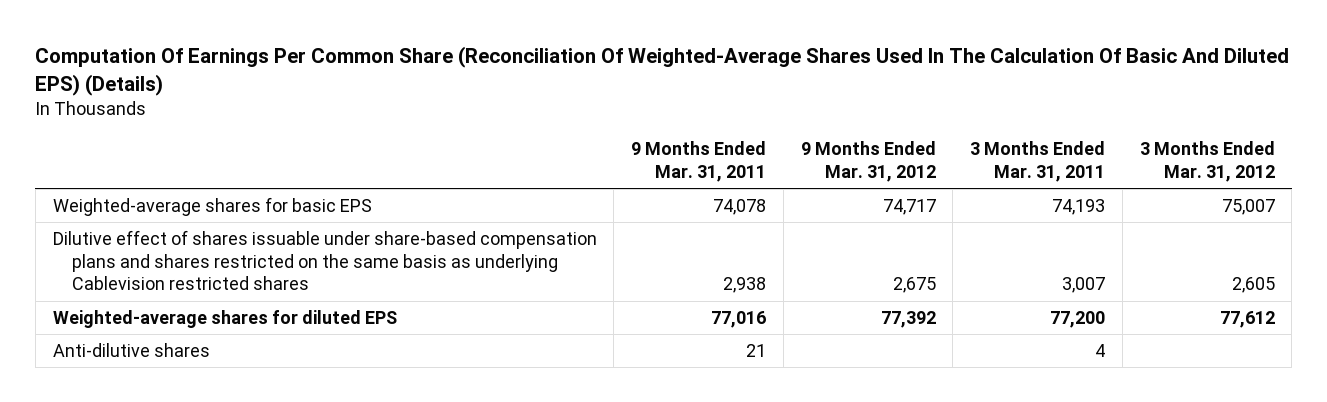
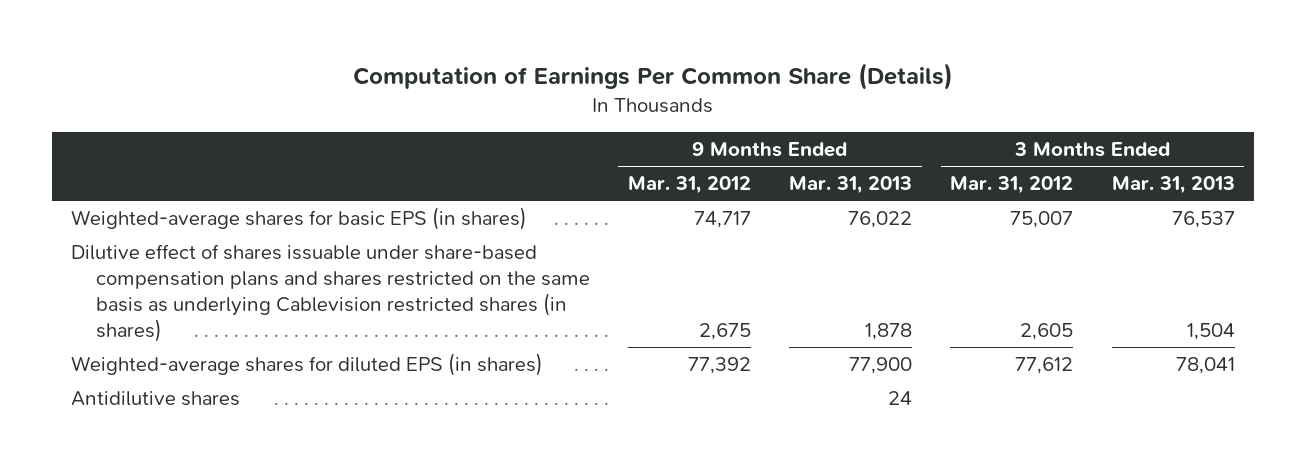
[35,46,1290,96] Computation Of Earnings Per Common Share (Reconciliation Of Weighted-Average Shares Used In The Calculation Of Basic And Diluted EPS) (Details) -> [352,62,953,90] Computation of Earnings Per Common Share (Details)
[631,141,767,183] 9 Months Ended Mar. 31, 2011 -> none
[970,141,1106,183] 3 Months Ended Mar. 31, 2011 -> none
none -> [789,176,913,195] Mar. 31, 2013
none -> [1111,176,1235,195] Mar. 31, 2013
[52,196,372,216] Weighted-average shares for basic EPS -> [70,206,527,230] Weighted-average shares for basic EPS (in shares)
[52,229,597,291] Dilutive effect of shares issuable under share-based compensation plans and shares restricted on the same basis as underlying Cablevision restricted shares -> [70,243,590,342] Dilutive effect of shares issuable under share-based compensation plans and shares restricted on the same basis as underlying Cablevision restricted shares (in shares)
[52,309,397,328] Weighted-average shares for diluted EPS -> [70,352,543,376] Weighted-average shares for diluted EPS (in shares)
[52,342,210,357] Anti-dilutive shares -> [70,390,240,406] Antidilutive shares

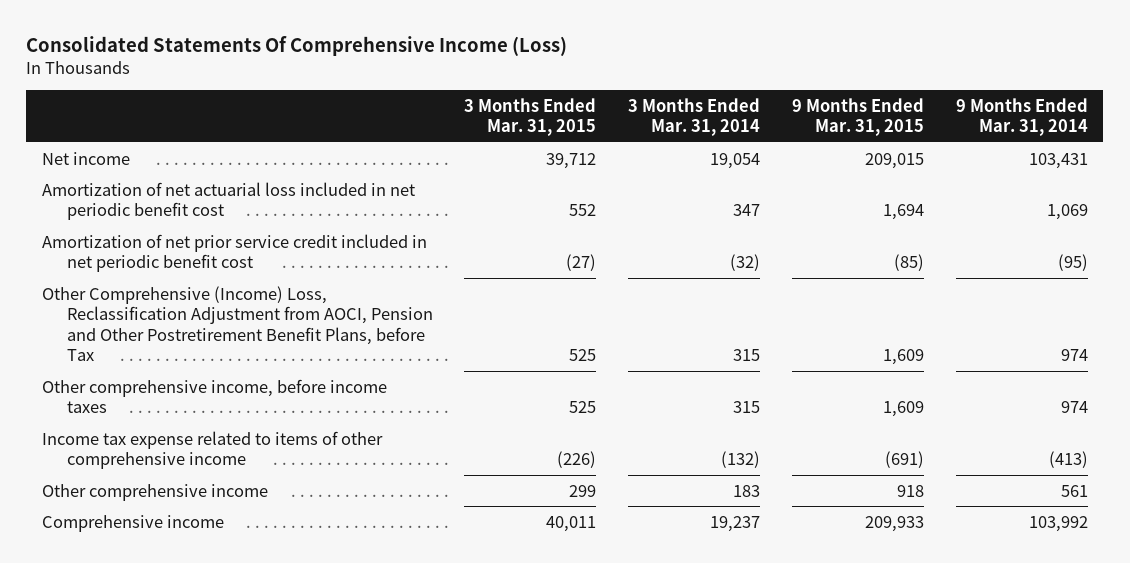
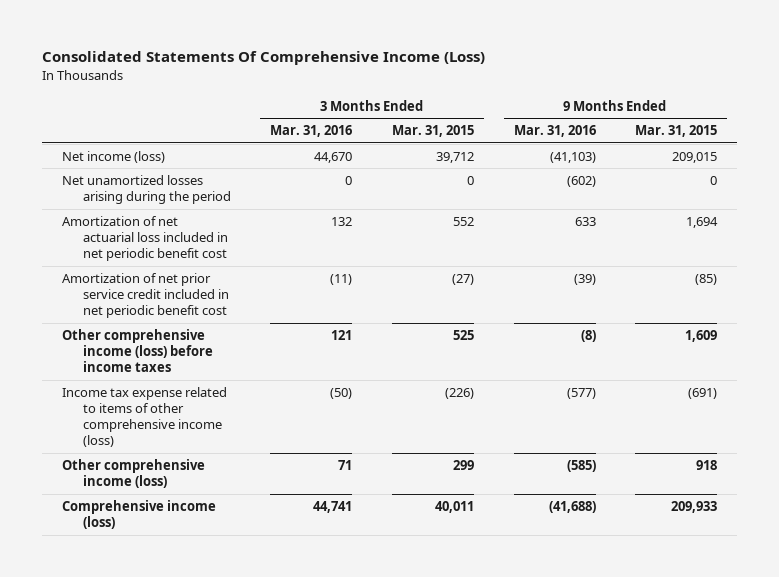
[628,97,761,137] 3 Months Ended Mar. 31, 2014 -> none
[955,97,1088,137] 9 Months Ended Mar. 31, 2014 -> none
none -> [270,125,353,138] Mar. 31, 2016
none -> [513,125,596,138] Mar. 31, 2016
[42,151,131,165] Net income -> [61,151,165,164] Net income (loss)
none -> [61,175,231,205] Net unamortized losses arising during the period
[42,285,433,362] Other Comprehensive (Income) Loss, Reclassification Adjustment from AOCI, Pension and Other Postretirement Benefit Plans, before Tax -> none
[42,378,388,414] Other comprehensive income, before income taxes -> [61,329,213,373] Other comprehensive income (loss) before income taxes
[42,430,384,470] Income tax expense related to items of other comprehensive income -> [61,387,227,448] Income tax expense related to items of other comprehensive income (loss)
[42,483,269,501] Other comprehensive income -> [61,459,205,489] Other comprehensive income (loss)
[42,514,225,532] Comprehensive income -> [61,500,216,530] Comprehensive income (loss)

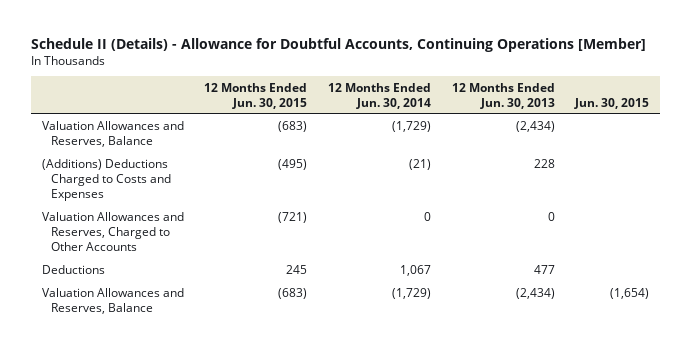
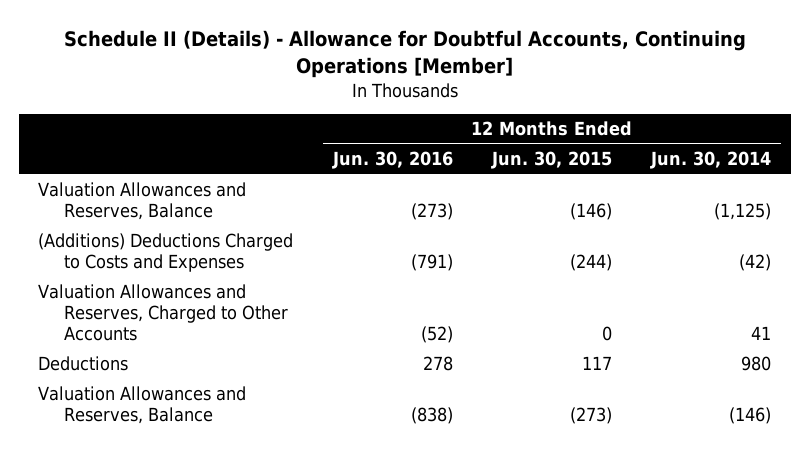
[451,82,555,109] 12 Months Ended Jun. 30, 2013 -> none
[574,97,650,109] Jun. 30, 2015 -> none
none -> [331,151,453,170] Jun. 30, 2016
[278,121,308,133] (683) -> [569,203,612,221] (146)
[391,121,431,133] (1,729) -> [714,203,772,221] (1,125)
[278,159,308,171] (495) -> [569,254,612,272] (244)
[408,159,431,171] (21) -> [739,254,772,272] (42)
[278,212,308,224] (721) -> [601,326,612,342] 0
[423,212,431,222] 0 -> [751,326,772,341] 41
[286,265,308,275] 245 -> [581,356,612,371] 117
[399,265,431,277] 1,067 -> [741,356,772,372] 980
[278,288,308,300] (683) -> [569,407,612,425] (273)
[391,288,431,300] (1,729) -> [729,407,772,425] (146)

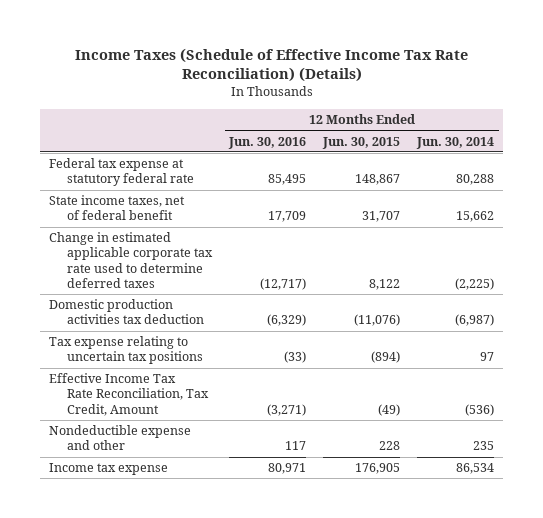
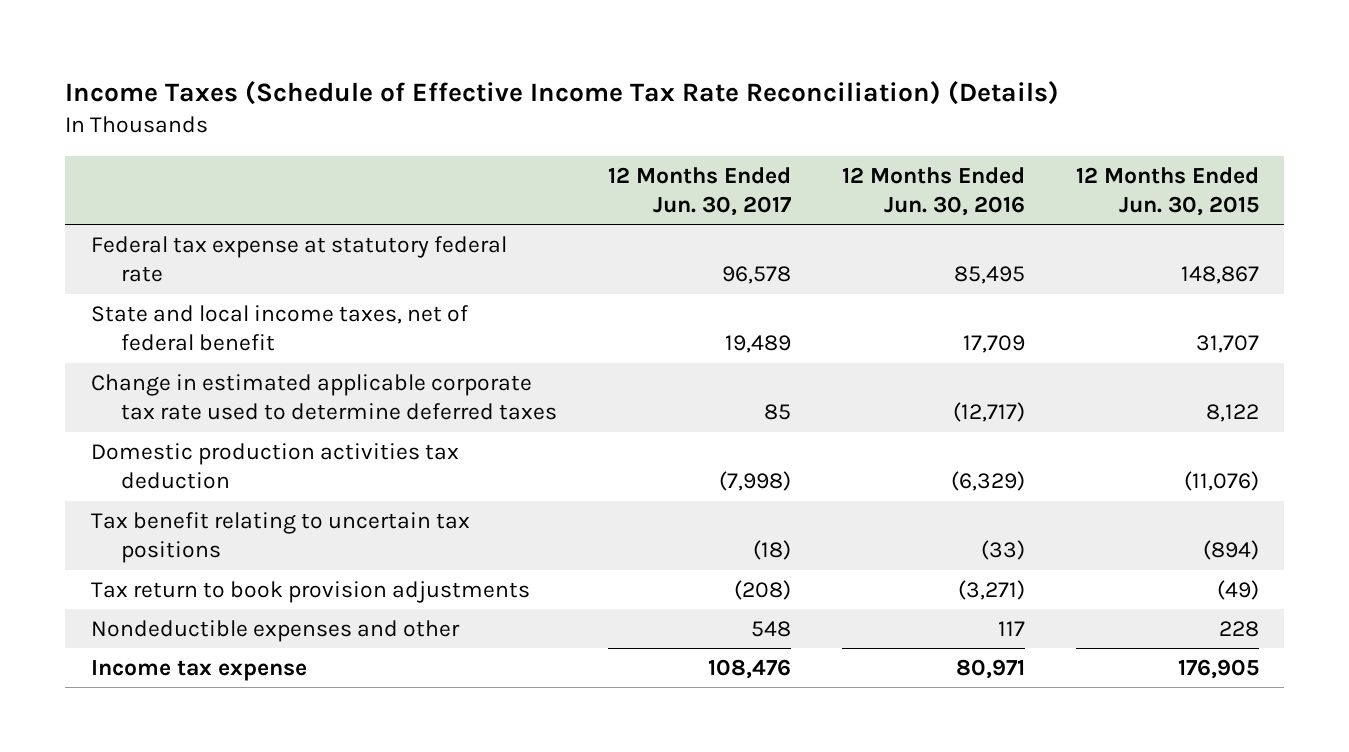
[416,136,495,149] Jun. 30, 2014 -> none
none -> [607,166,792,216] 12 Months Ended Jun. 30, 2017
[48,195,185,221] State income taxes, net of federal benefit -> [90,304,468,352] State and local income taxes, net of federal benefit
[48,336,204,365] Tax expense relating to uncertain tax positions -> [90,511,470,564] Tax benefit relating to uncertain tax positions
[48,373,210,416] Effective Income Tax Rate Reconciliation, Tax Credit, Amount -> [90,580,530,603] Tax return to book provision adjustments
[48,425,191,451] Nondeductible expense and other -> [90,619,460,642] Nondeductible expenses and other

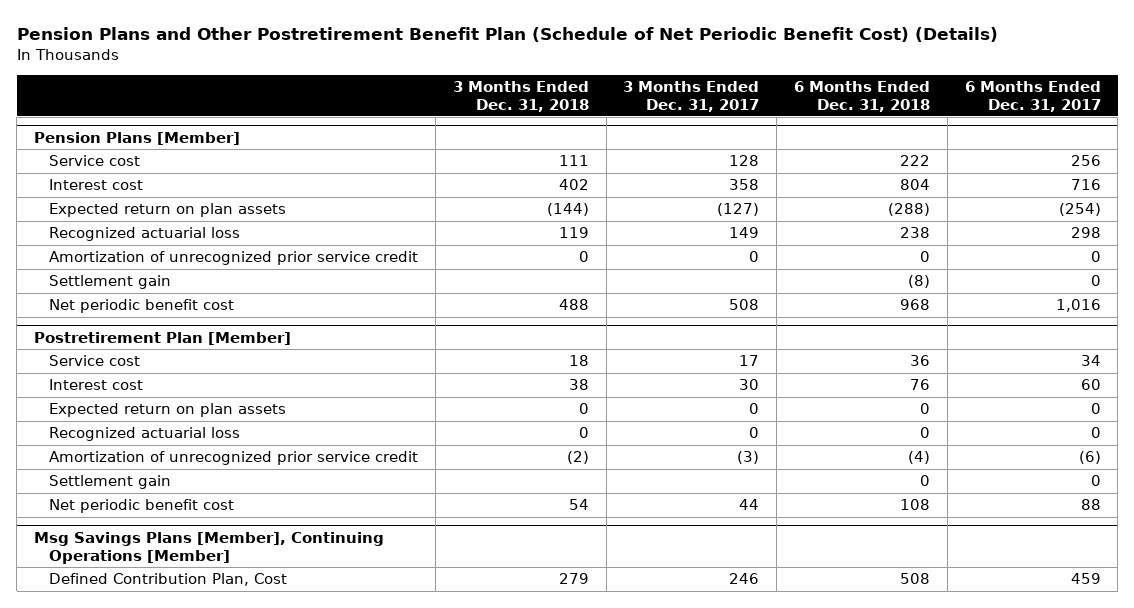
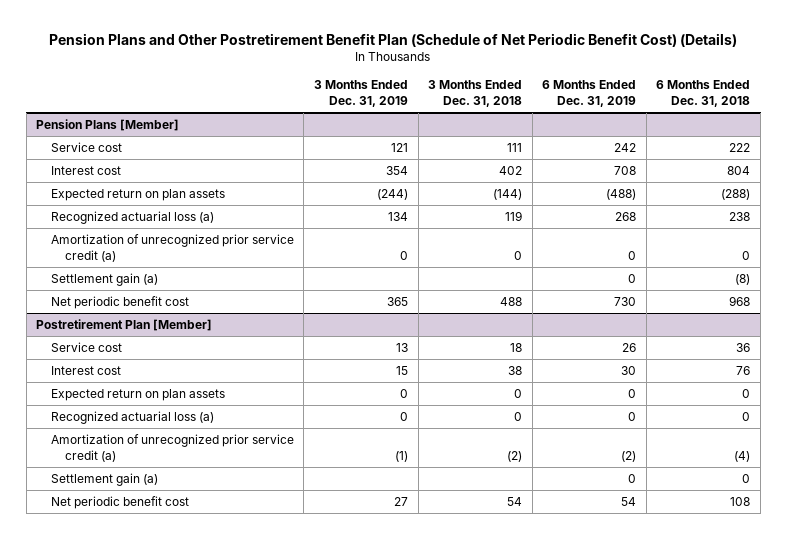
[623,80,760,112] 3 Months Ended Dec. 31, 2017 -> none
[964,80,1101,112] 6 Months Ended Dec. 31, 2017 -> none
none -> [313,80,408,107] 3 Months Ended Dec. 31, 2019
none -> [542,80,637,107] 6 Months Ended Dec. 31, 2019
[49,227,241,242] Recognized actuarial loss -> [50,211,214,225] Recognized actuarial loss (a)
[49,251,419,266] Amortization of unrecognized prior service credit -> [50,234,294,262] Amortization of unrecognized prior service credit (a)
[49,275,172,290] Settlement gain -> [50,273,158,287] Settlement gain (a)
[49,427,241,442] Recognized actuarial loss -> [50,411,214,425] Recognized actuarial loss (a)
[49,451,419,466] Amortization of unrecognized prior service credit -> [50,434,294,462] Amortization of unrecognized prior service credit (a)
[49,475,172,490] Settlement gain -> [50,473,158,487] Settlement gain (a)
[33,532,384,564] Msg Savings Plans [Member], Continuing Operations [Member] -> none
[49,573,288,587] Defined Contribution Plan, Cost -> none

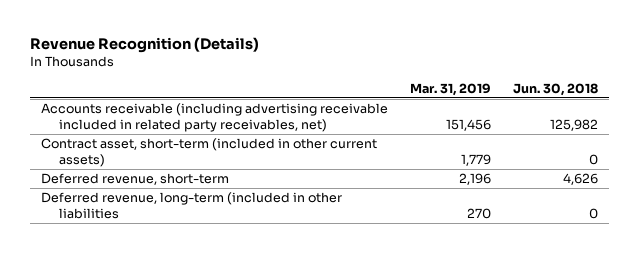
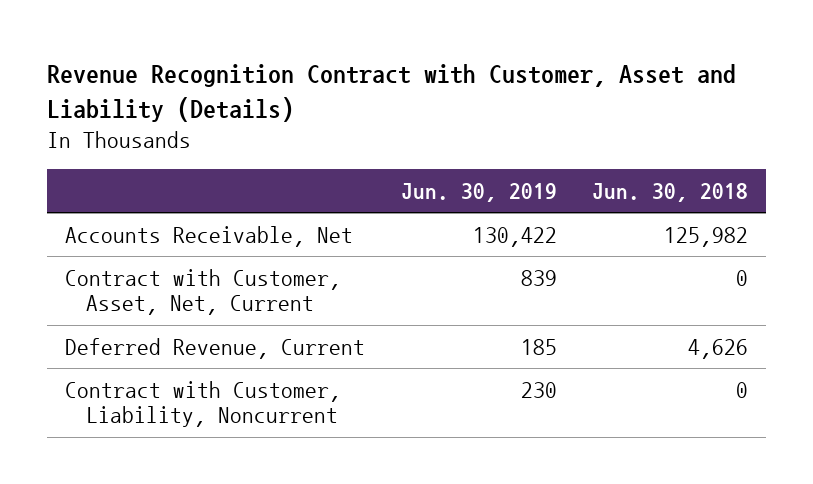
[29,37,259,54] Revenue Recognition (Details) -> [47,64,737,122] Revenue Recognition Contract with Customer, Asset and Liability (Details)
[409,82,491,96] Mar. 31, 2019 -> none
none -> [400,182,557,202] Jun. 30, 2019
[40,103,388,132] Accounts receivable (including advertising receivable included in related party receivables, net) -> [65,225,354,247] Accounts Receivable, Net
[40,138,377,167] Contract asset, short-term (included in other current assets) -> [65,268,342,316] Contract with Customer, Asset, Net, Current
[40,173,229,186] Deferred revenue, short-term -> [65,337,366,359] Deferred Revenue, Current
[40,192,342,219] Deferred revenue, long-term (included in other liabilities -> [65,380,342,428] Contract with Customer, Liability, Noncurrent

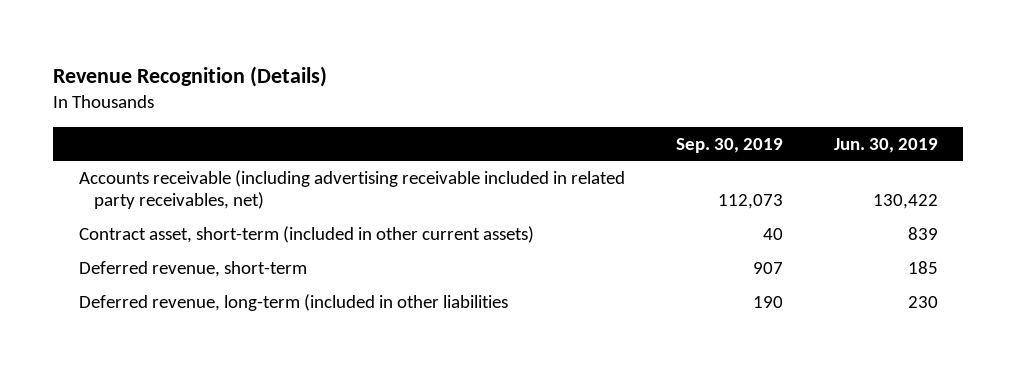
[47,64,737,122] Revenue Recognition Contract with Customer, Asset and Liability (Details) -> [53,65,328,87] Revenue Recognition (Details)
[592,182,749,202] Jun. 30, 2018 -> none
none -> [675,137,783,153] Sep. 30, 2019
[65,225,354,247] Accounts Receivable, Net -> [78,169,625,210] Accounts receivable (including advertising receivable included in related party receivables, net)
[65,268,342,316] Contract with Customer, Asset, Net, Current -> [78,225,534,243] Contract asset, short-term (included in other current assets)
[65,337,366,359] Deferred Revenue, Current -> [78,260,307,277] Deferred revenue, short-term
[65,380,342,428] Contract with Customer, Liability, Noncurrent -> [78,293,508,311] Deferred revenue, long-term (included in other liabilities

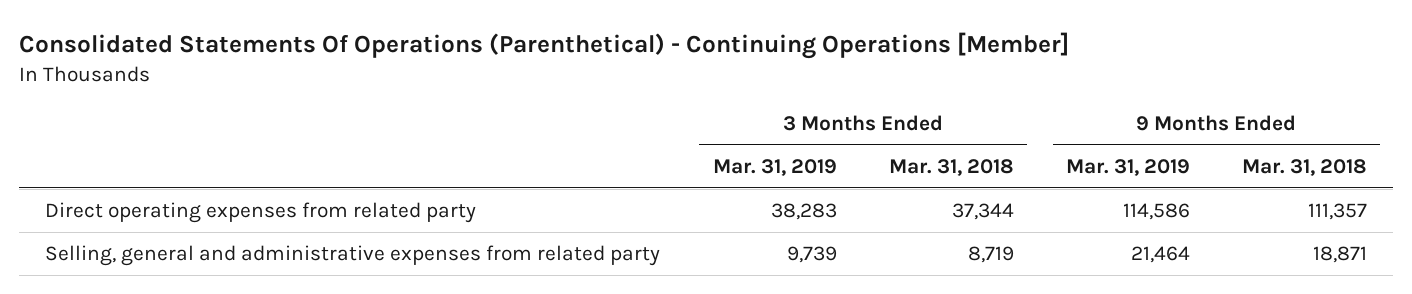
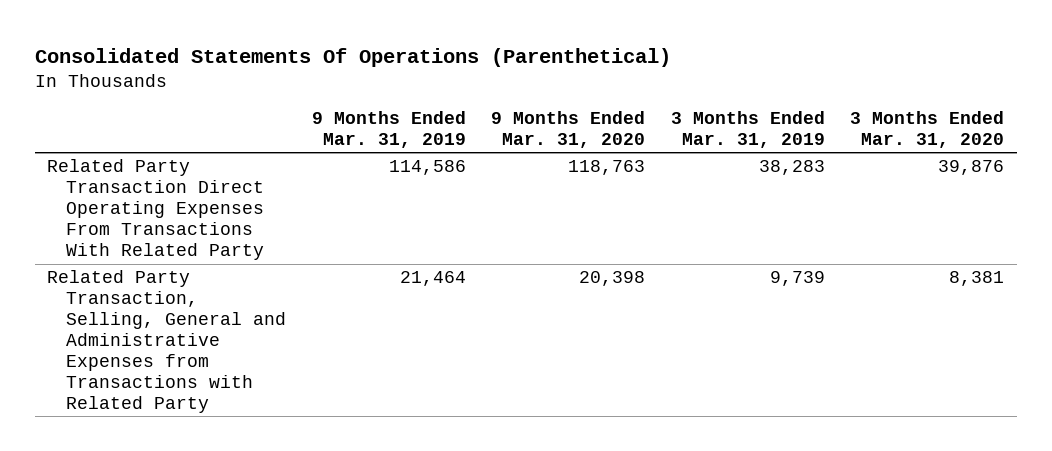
[19,32,1070,60] Consolidated Statements Of Operations (Parenthetical) - Continuing Operations [Member] -> [34,47,671,67] Consolidated Statements Of Operations (Parenthetical)
[888,158,1014,176] Mar. 31, 2018 -> none
[1242,158,1368,176] Mar. 31, 2018 -> none
none -> [491,110,646,148] 9 Months Ended Mar. 31, 2020
none -> [850,110,1005,148] 3 Months Ended Mar. 31, 2020
[45,202,477,224] Direct operating expenses from related party -> [47,159,265,261] Related Party Transaction Direct Operating Expenses From Transactions With Related Party
[45,245,661,267] Selling, general and administrative expenses from related party -> [47,270,287,413] Related Party Transaction, Selling, General and Administrative Expenses from Transactions with Related Party

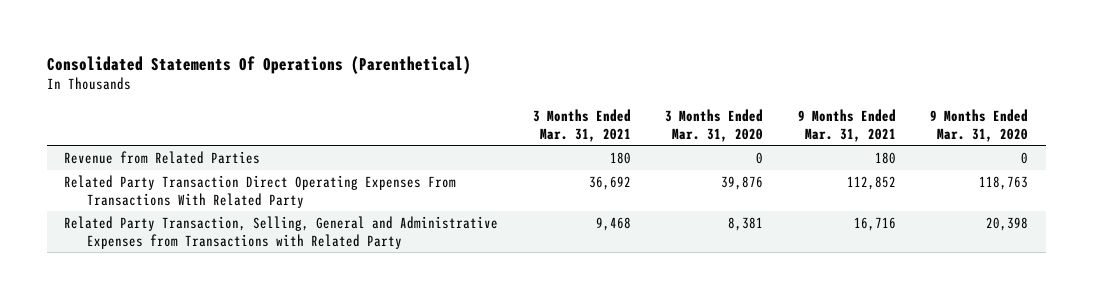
[311,110,466,148] 9 Months Ended Mar. 31, 2019 -> none
[670,110,825,148] 3 Months Ended Mar. 31, 2019 -> none
none -> [532,108,631,142] 3 Months Ended Mar. 31, 2021
none -> [797,108,896,142] 9 Months Ended Mar. 31, 2021
none -> [64,150,261,164] Revenue from Related Parties

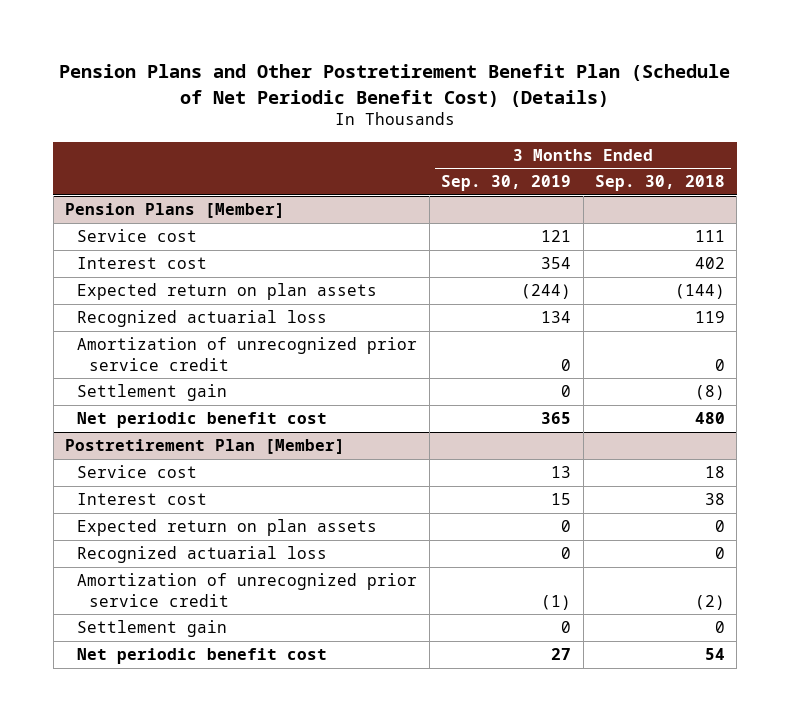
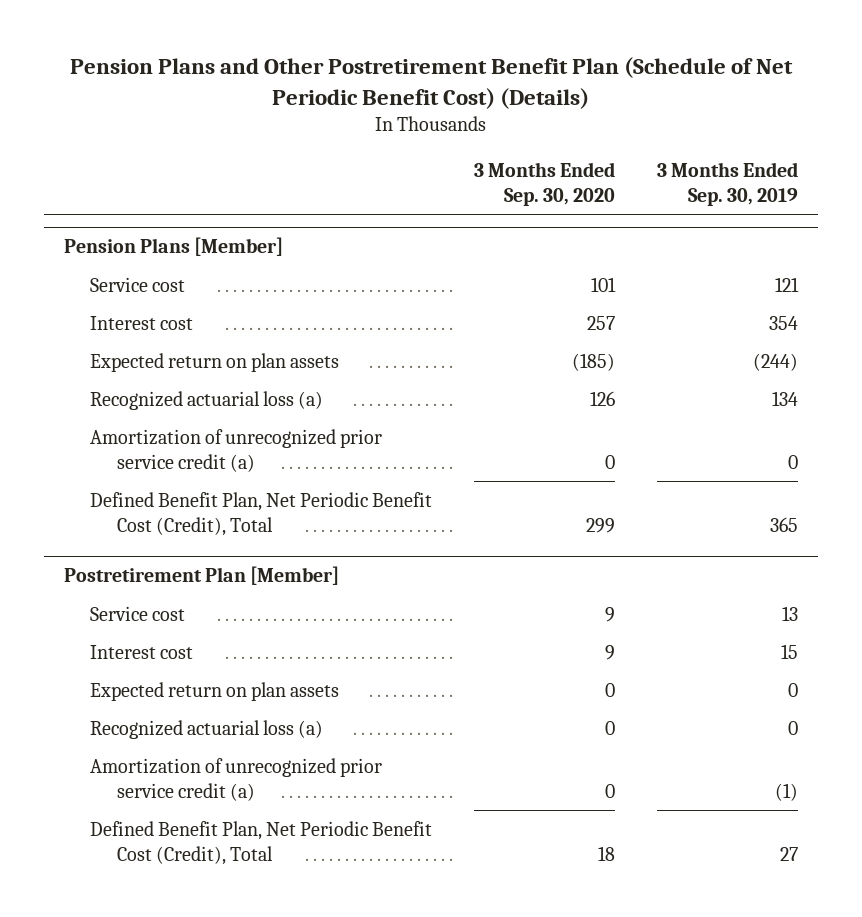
[594,175,725,192] Sep. 30, 2018 -> none
none -> [474,161,616,207] 3 Months Ended Sep. 30, 2020
[77,384,228,402] Settlement gain -> none
[77,310,328,328] Recognized actuarial loss -> [90,390,324,410] Recognized actuarial loss (a)
[77,337,418,371] Amortization of unrecognized prior service credit -> [90,428,383,473] Amortization of unrecognized prior service credit (a)
[77,412,328,429] Net periodic benefit cost -> [90,491,433,537] Defined Benefit Plan, Net Periodic Benefit Cost (Credit), Total
[77,620,228,638] Settlement gain -> none
[77,546,328,564] Recognized actuarial loss -> [90,719,324,739] Recognized actuarial loss (a)
[77,573,418,607] Amortization of unrecognized prior service credit -> [90,757,383,802] Amortization of unrecognized prior service credit (a)
[77,648,328,665] Net periodic benefit cost -> [90,820,433,866] Defined Benefit Plan, Net Periodic Benefit Cost (Credit), Total

